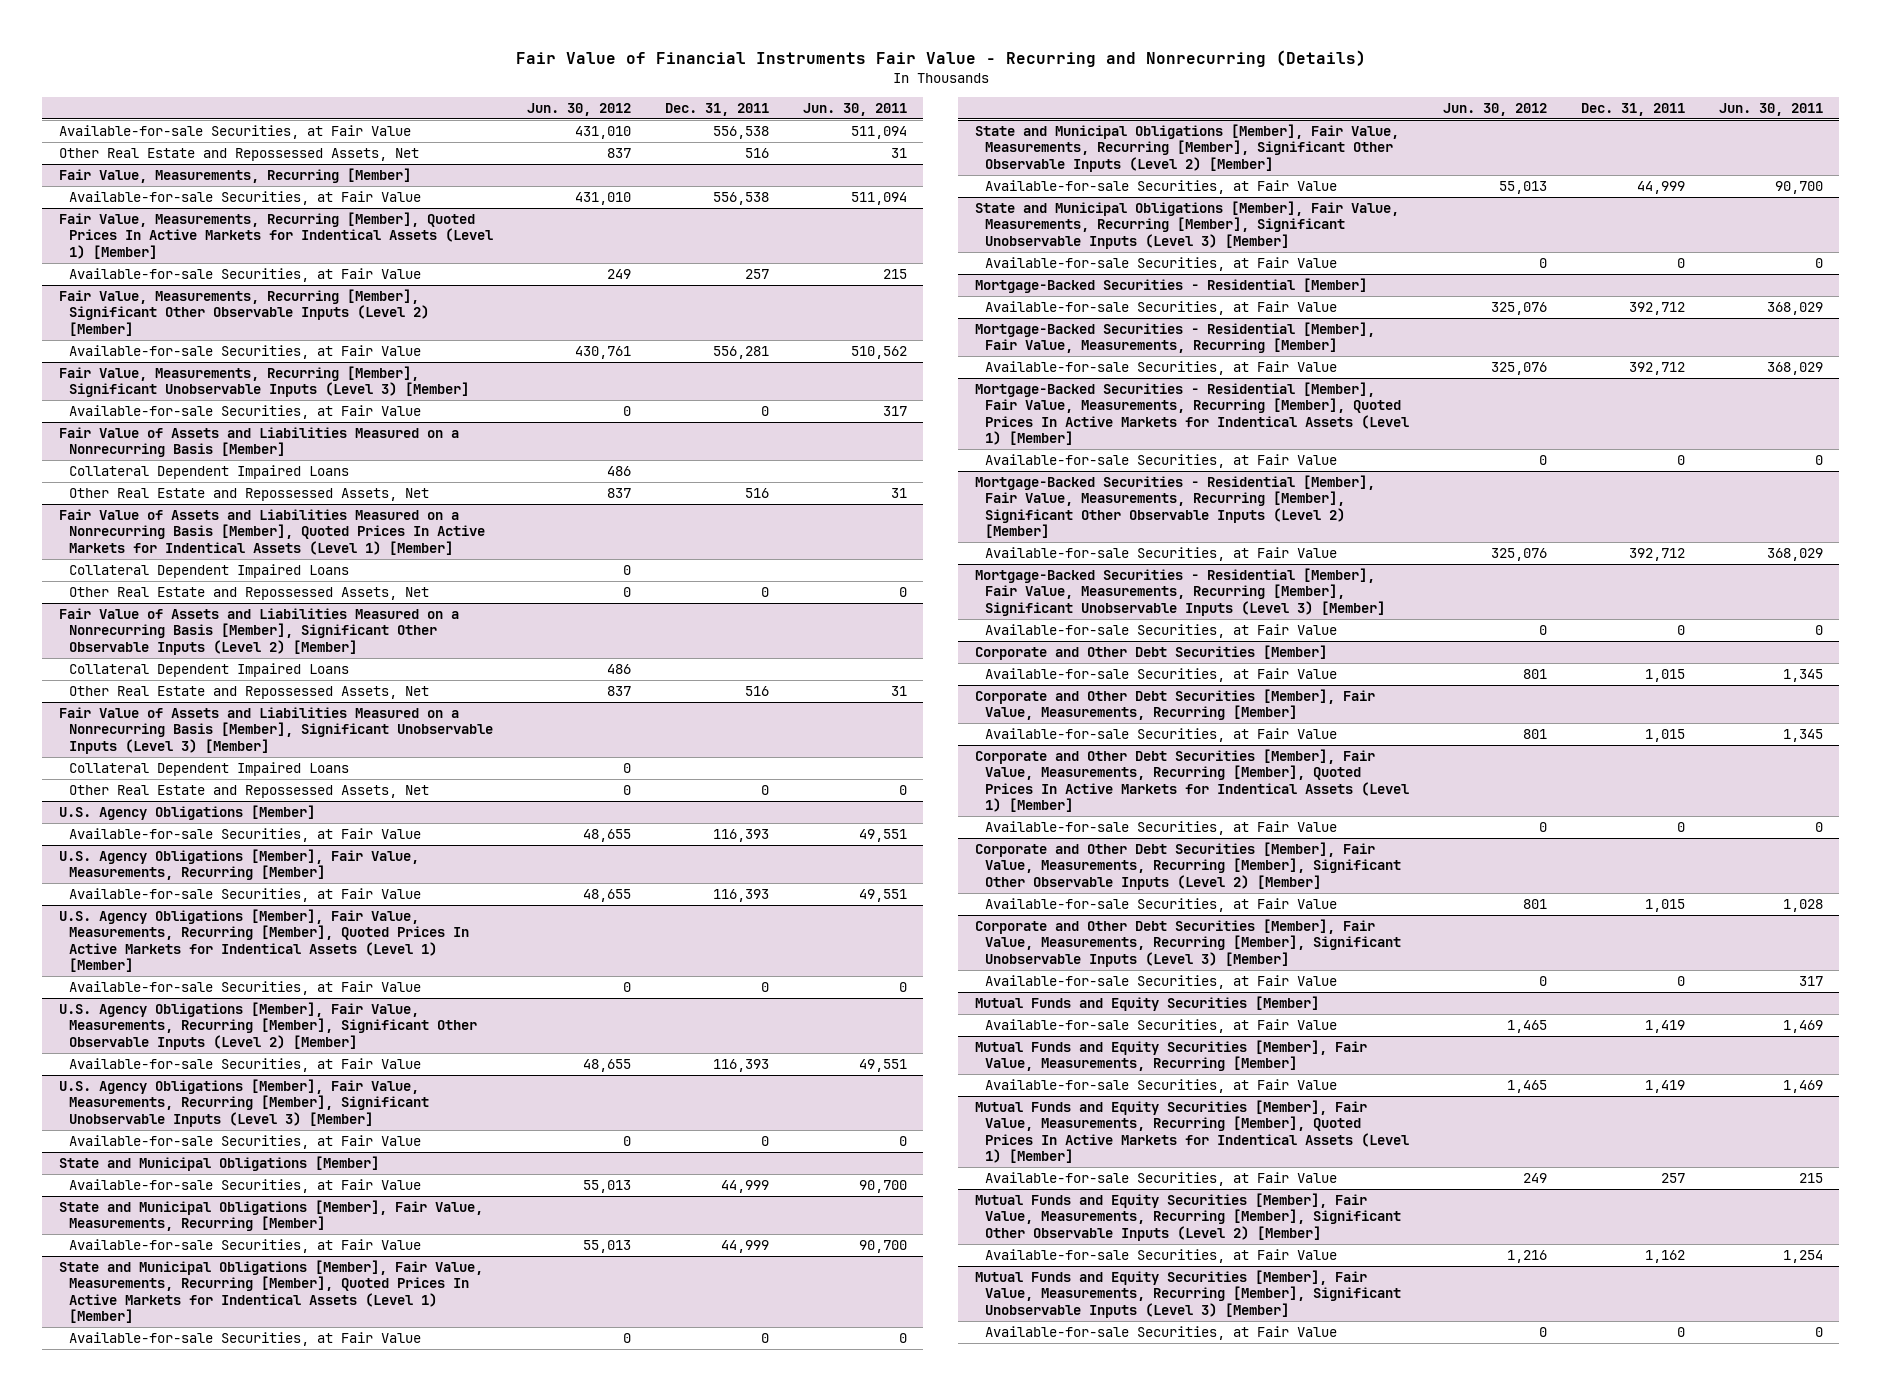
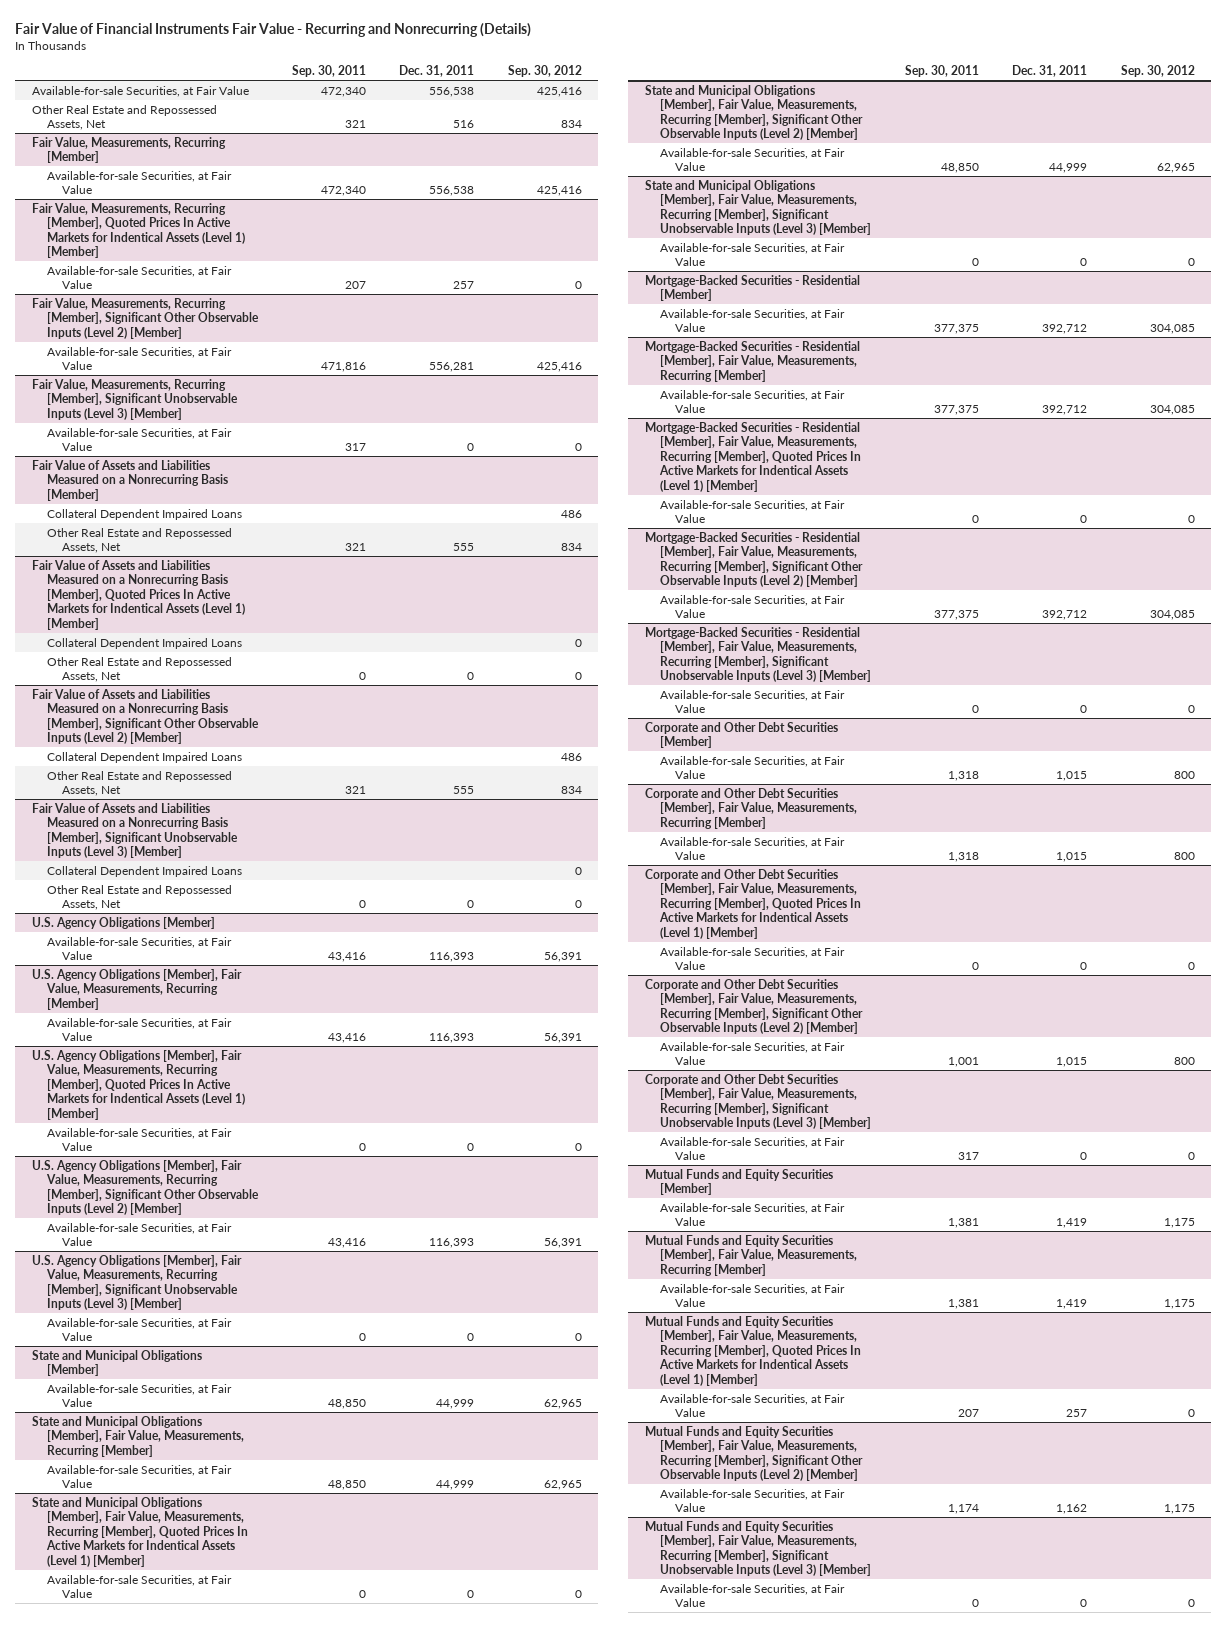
[527,103,632,117] Jun. 30, 2012 -> none
[802,103,907,117] Jun. 30, 2011 -> none
none -> [291,65,366,78] Sep. 30, 2011
none -> [507,65,582,78] Sep. 30, 2012
[744,488,769,499] 516 -> [453,543,475,552] 555
[744,686,769,697] 516 -> [453,786,475,795] 555

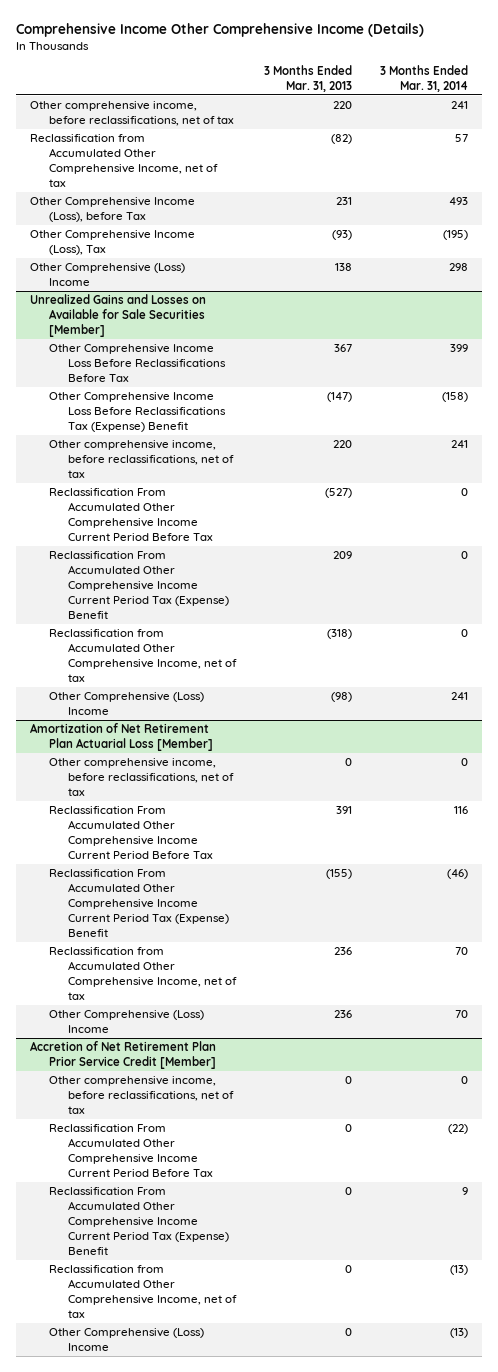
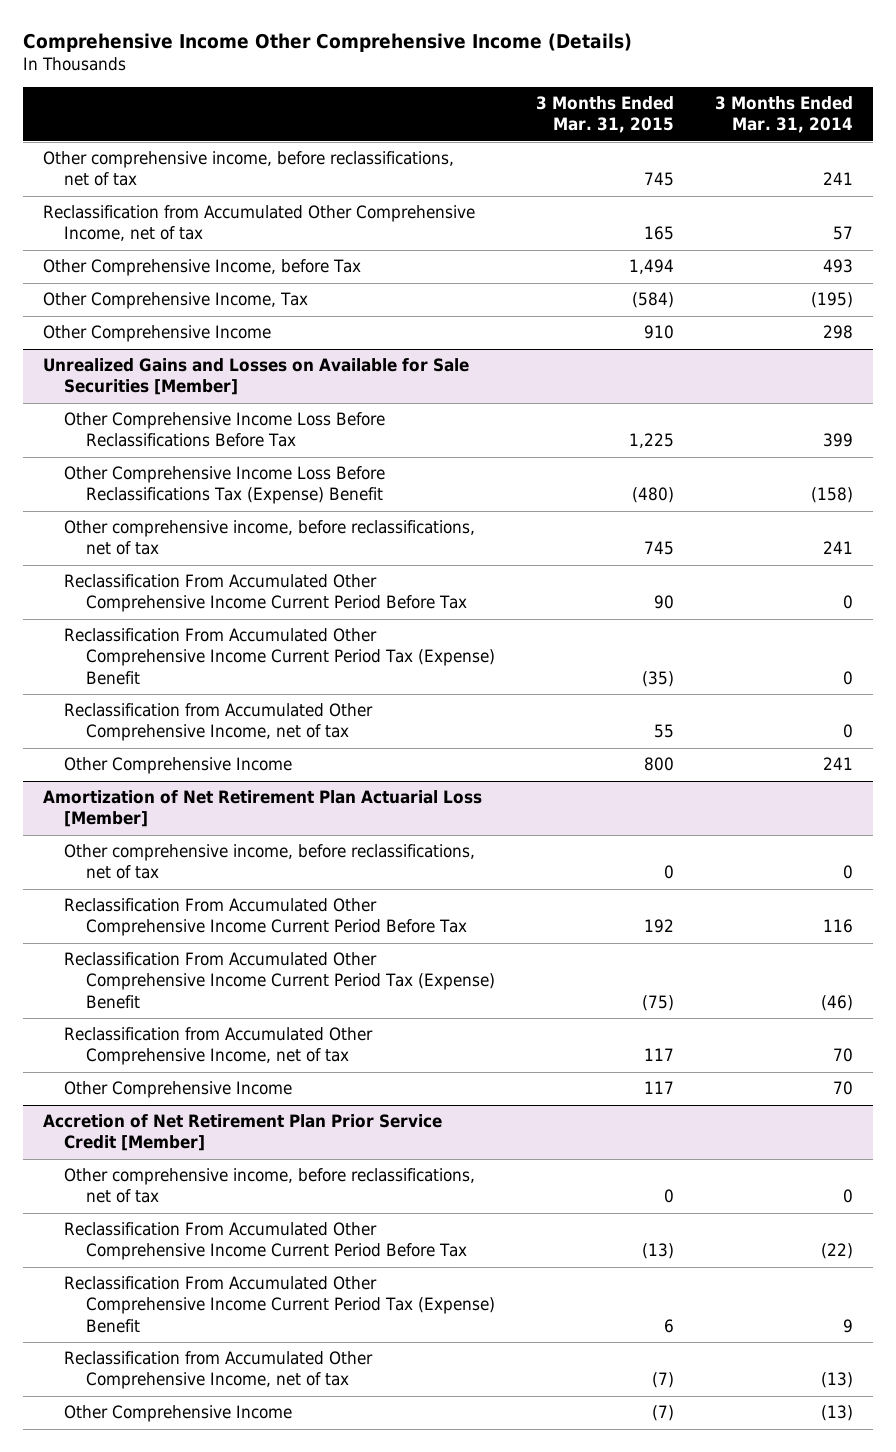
[263,64,352,92] 3 Months Ended Mar. 31, 2013 -> none
none -> [535,96,674,134] 3 Months Ended Mar. 31, 2015
[30,197,196,223] Other Comprehensive Income (Loss), before Tax -> [43,259,362,277] Other Comprehensive Income, before Tax
[30,230,196,256] Other Comprehensive Income (Loss), Tax -> [43,292,309,310] Other Comprehensive Income, Tax
[30,263,186,287] Other Comprehensive (Loss) Income -> [43,325,272,343] Other Comprehensive Income
[48,692,204,716] Other Comprehensive (Loss) Income -> [64,757,293,775] Other Comprehensive Income
[48,1010,204,1034] Other Comprehensive (Loss) Income -> [64,1081,293,1099] Other Comprehensive Income
[48,1328,204,1352] Other Comprehensive (Loss) Income -> [64,1405,293,1423] Other Comprehensive Income

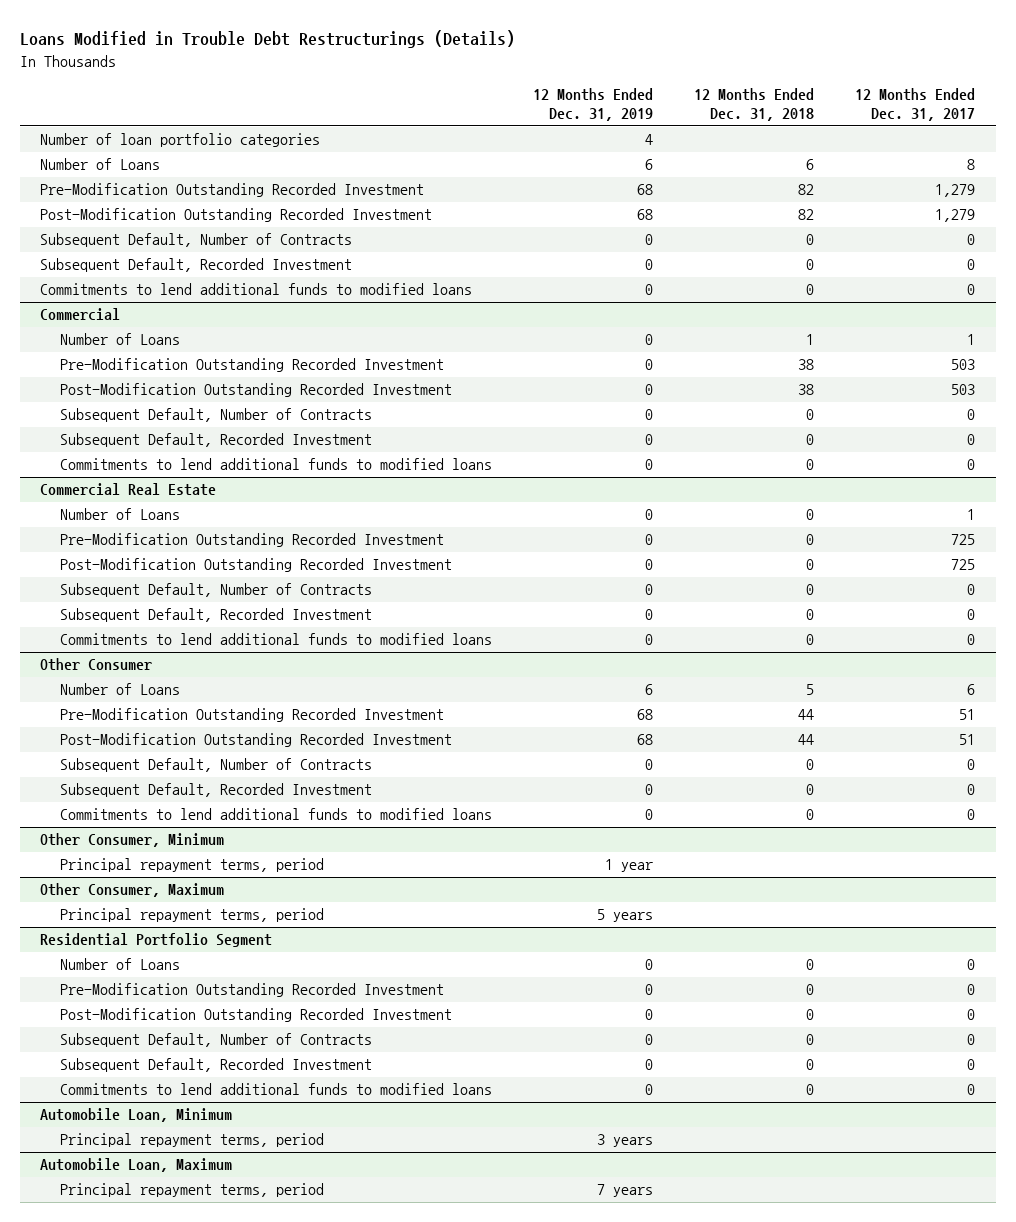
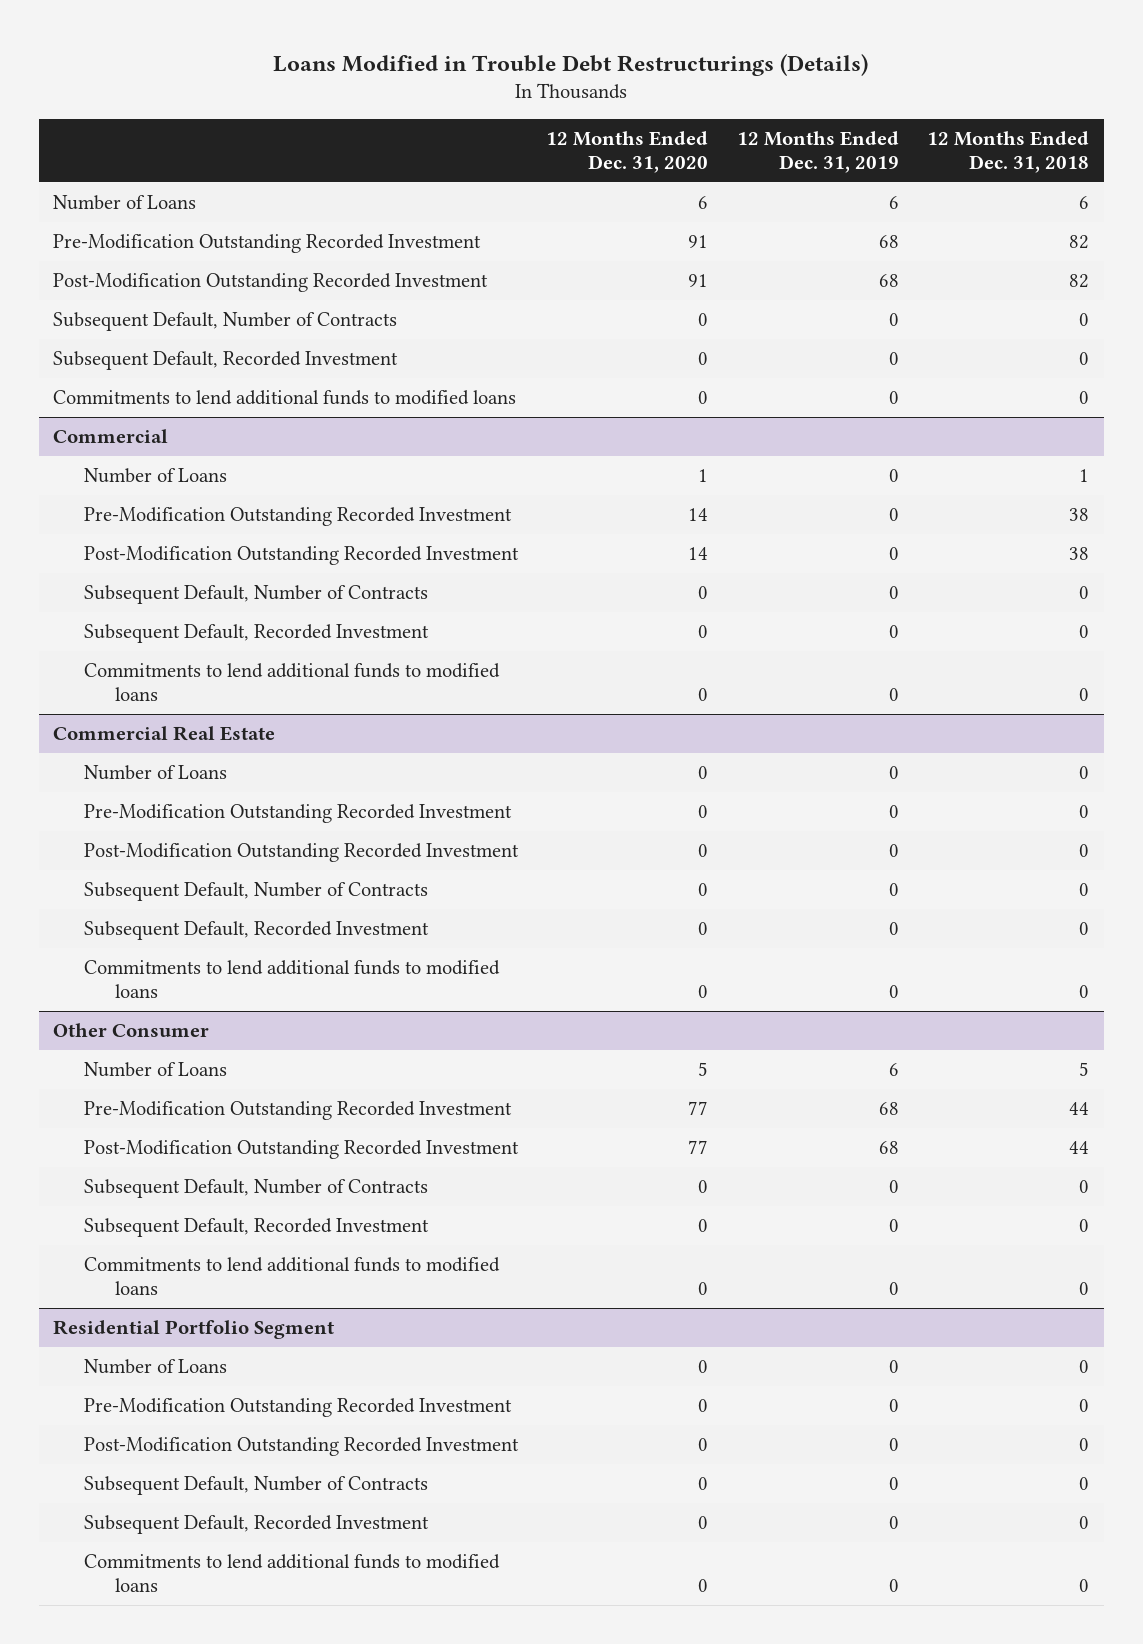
[855,87,976,122] 12 Months Ended Dec. 31, 2017 -> none
none -> [546,130,709,173] 12 Months Ended Dec. 31, 2020
[40,133,321,148] Number of loan portfolio categories -> none
[40,833,225,848] Other Consumer, Minimum -> none
[60,858,325,873] Principal repayment terms, period -> none
[40,883,225,898] Other Consumer, Maximum -> none
[60,908,325,923] Principal repayment terms, period -> none
[40,1108,233,1123] Automobile Loan, Minimum -> none
[60,1133,325,1148] Principal repayment terms, period -> none
[40,1158,233,1173] Automobile Loan, Maximum -> none
[60,1183,325,1198] Principal repayment terms, period -> none

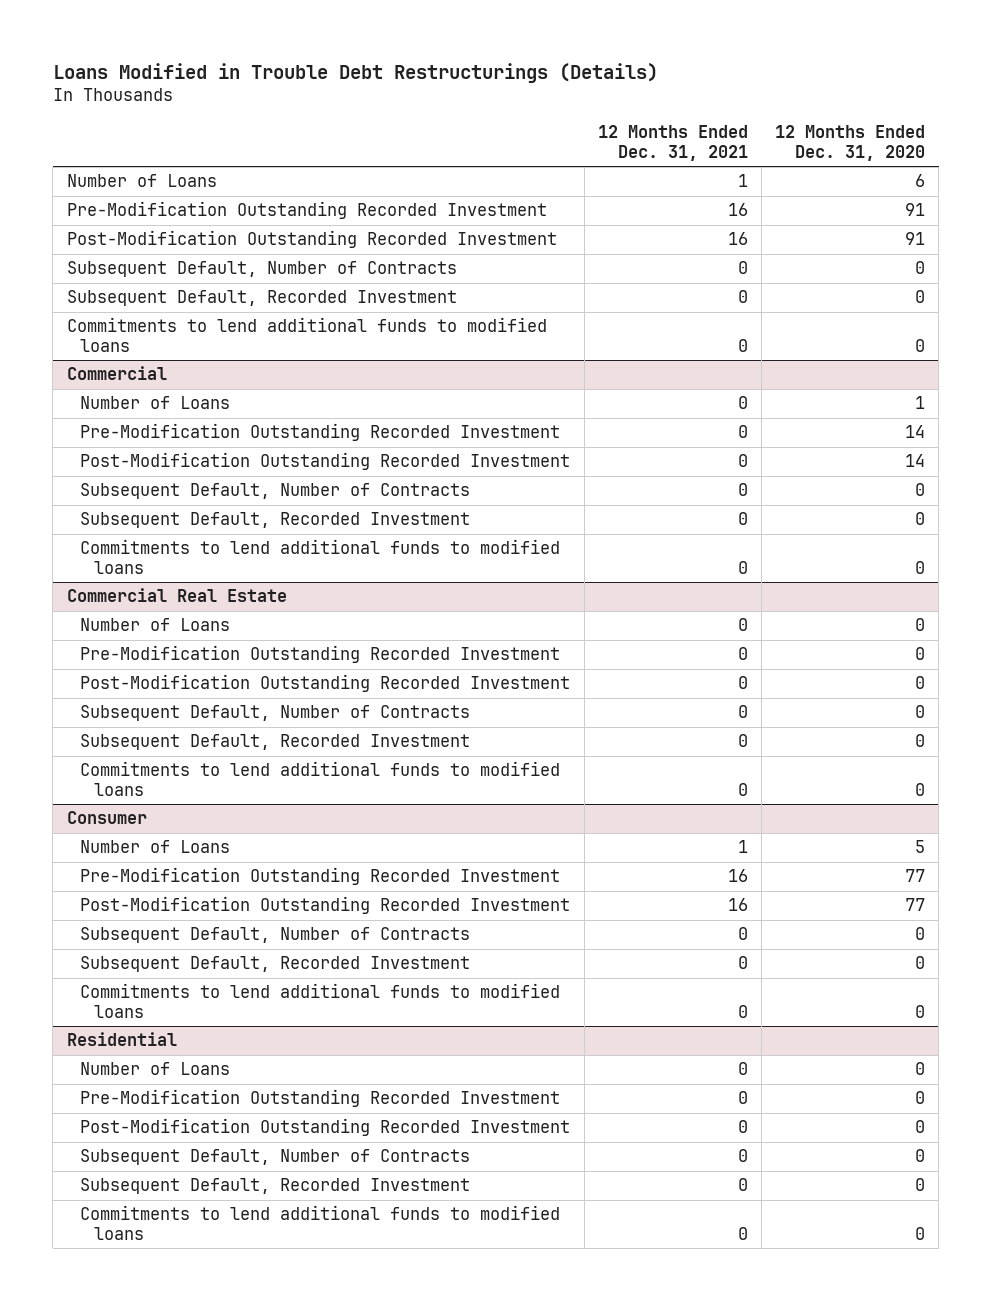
[736,130,899,173] 12 Months Ended Dec. 31, 2019 -> none
[927,130,1090,173] 12 Months Ended Dec. 31, 2018 -> none
none -> [597,125,748,161] 12 Months Ended Dec. 31, 2021
[53,1023,210,1038] Other Consumer -> [66,811,147,825] Consumer
[53,1320,335,1340] Residential Portfolio Segment -> [66,1032,177,1047] Residential

